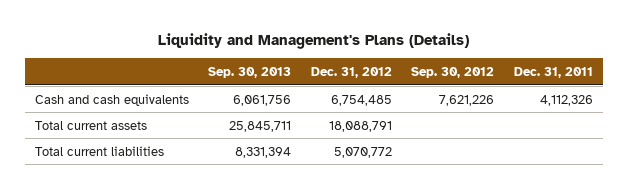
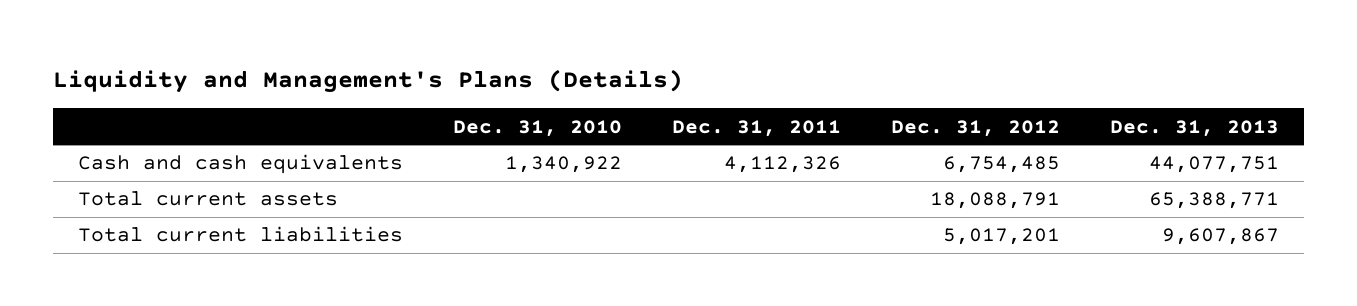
[208,66,292,78] Sep. 30, 2013 -> none
[411,66,495,78] Sep. 30, 2012 -> none
none -> [453,119,623,137] Dec. 31, 2010
none -> [1110,119,1280,137] Dec. 31, 2013
[333,146,392,158] 5,070,772 -> [943,228,1061,246] 5,017,201

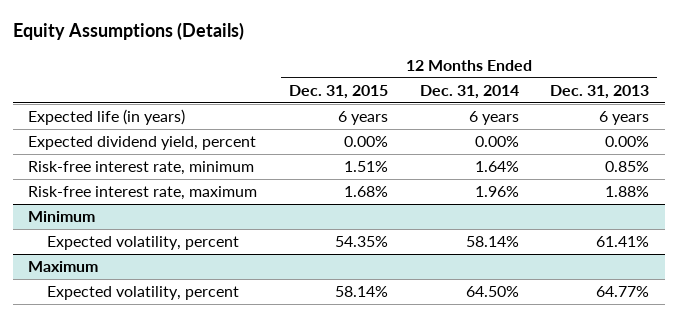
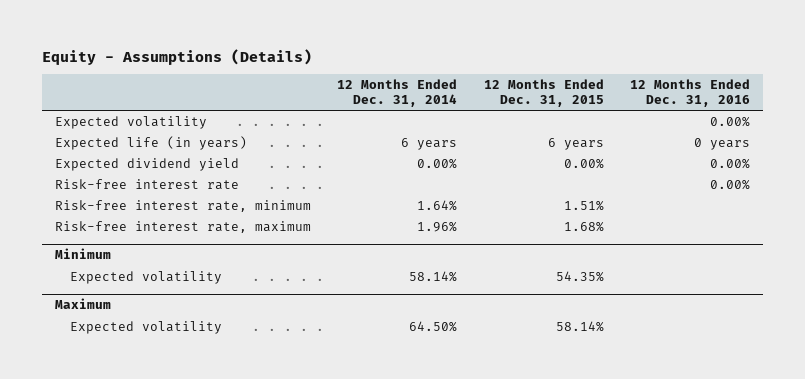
[12,21,244,40] Equity Assumptions (Details) -> [42,48,313,65] Equity - Assumptions (Details)
[550,84,650,99] Dec. 31, 2013 -> none
none -> [629,79,750,107] 12 Months Ended Dec. 31, 2016
none -> [55,116,208,130] Expected volatility
[28,136,257,151] Expected dividend yield, percent -> [55,158,240,172] Expected dividend yield
none -> [55,179,240,191] Risk-free interest rate
[47,236,240,251] Expected volatility, percent -> [69,271,222,285] Expected volatility
[47,286,240,301] Expected volatility, percent -> [69,321,222,335] Expected volatility

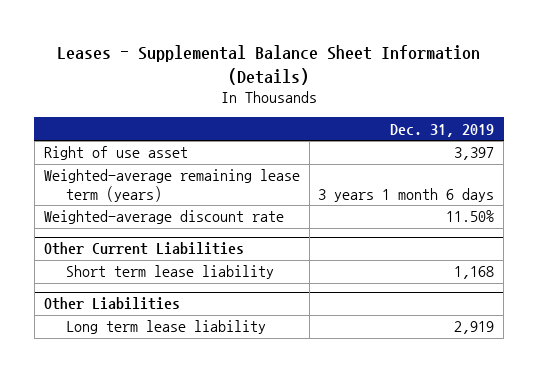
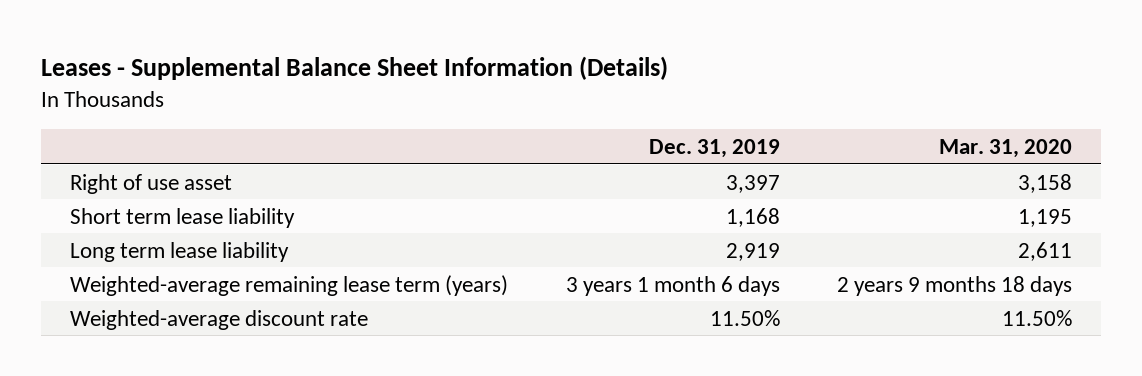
none -> [939,138,1073,158] Mar. 31, 2020
[43,242,244,256] Other Current Liabilities -> none
[43,297,180,311] Other Liabilities -> none
[43,169,300,202] Weighted-average remaining lease term (years) -> [69,274,508,296] Weighted-average remaining lease term (years)
[43,210,284,225] Weighted-average discount rate -> [69,309,368,330] Weighted-average discount rate

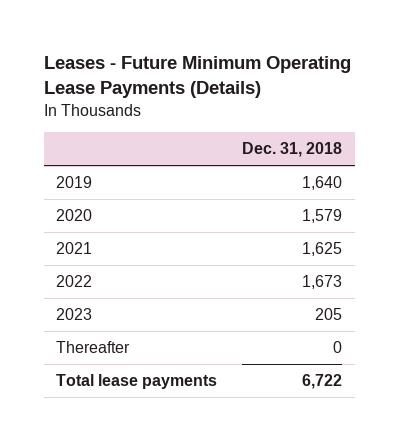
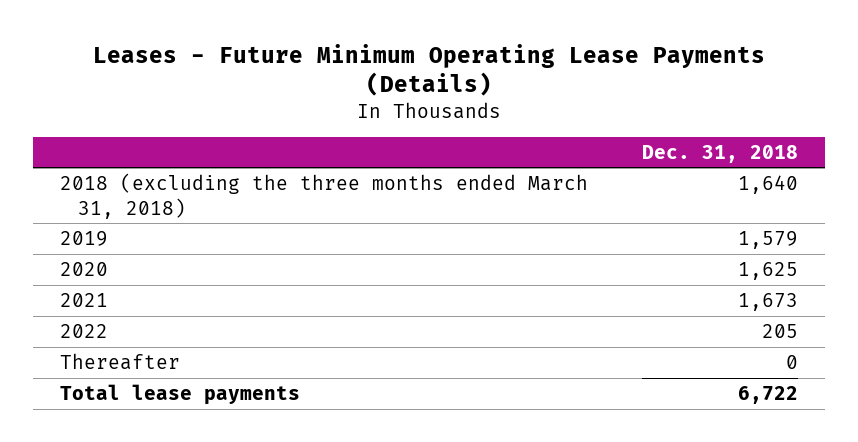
[56,307,93,320] 2023 -> none
none -> [60,172,589,219] 2018 (excluding the three months ended March 31, 2018)
[302,175,343,190] 1,640 -> [737,230,798,249] 1,579
[302,208,343,223] 1,579 -> [737,261,798,280] 1,625
[302,241,343,256] 1,625 -> [737,292,798,311] 1,673
[302,274,343,289] 1,673 -> [761,323,798,338] 205

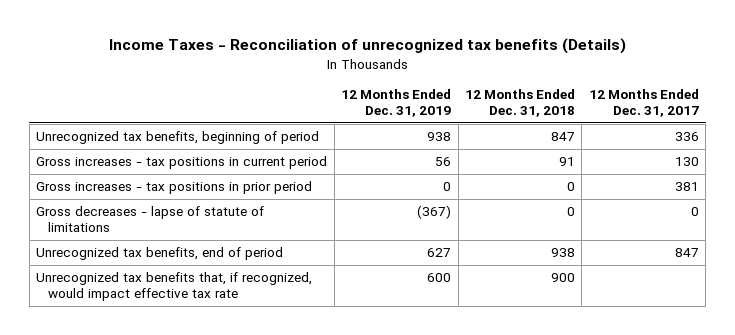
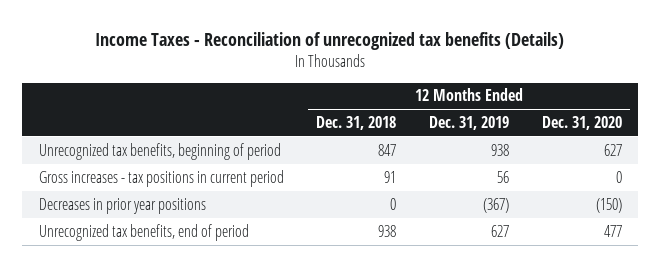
[588,89,699,118] 12 Months Ended Dec. 31, 2017 -> none
none -> [541,116,622,131] Dec. 31, 2020
[36,181,313,195] Gross increases - tax positions in prior period -> none
[36,206,265,232] Gross decreases - lapse of statute of limitations -> [38,197,206,214] Decreases in prior year positions
[36,272,313,301] Unrecognized tax benefits that, if recognized, would impact effective tax rate -> none

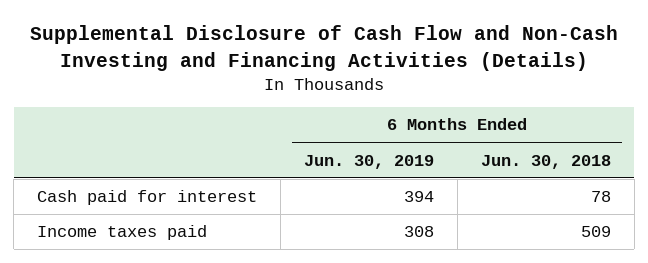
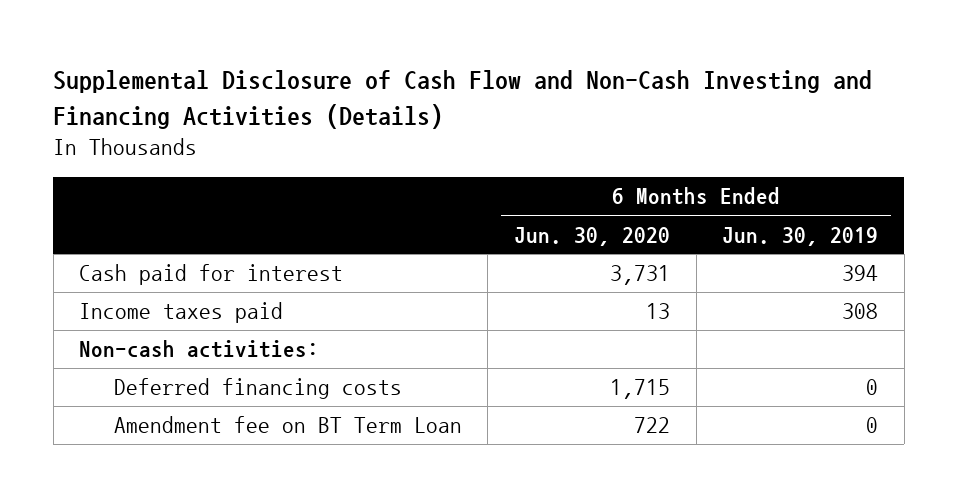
[480,154,611,169] Jun. 30, 2018 -> none
none -> [514,226,671,246] Jun. 30, 2020
none -> [79,340,320,359] Non-cash activities:
none -> [113,378,402,400] Deferred financing costs
none -> [113,416,462,434] Amendment fee on BT Term Loan

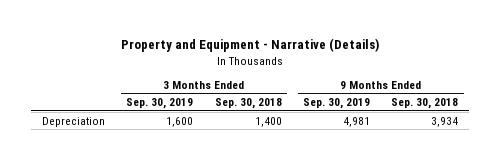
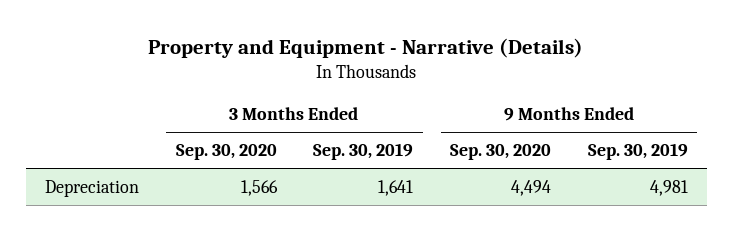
[214,98,282,110] Sep. 30, 2018 -> none
[391,98,459,110] Sep. 30, 2018 -> none
none -> [175,144,277,161] Sep. 30, 2020
none -> [450,144,552,161] Sep. 30, 2020
[166,116,194,127] 1,600 -> [378,180,414,197] 1,641

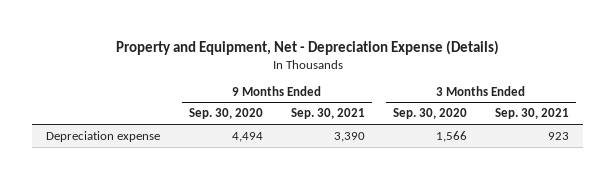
[148,38,584,59] Property and Equipment - Narrative (Details) -> [115,39,499,55] Property and Equipment, Net - Depreciation Expense (Details)
[313,143,414,161] Sep. 30, 2019 -> none
[588,143,689,161] Sep. 30, 2019 -> none
none -> [290,108,365,120] Sep. 30, 2021
none -> [494,108,569,120] Sep. 30, 2021
[44,180,139,198] Depreciation -> [46,130,161,142] Depreciation expense

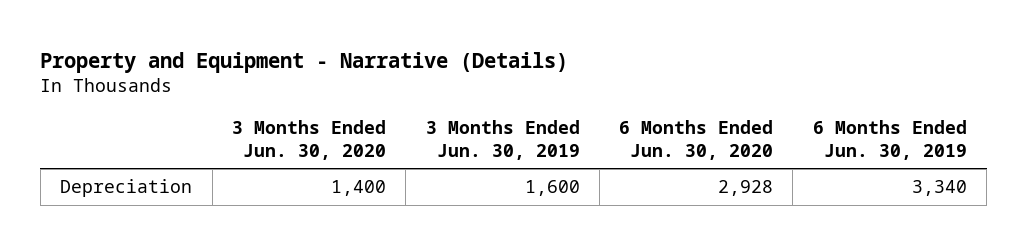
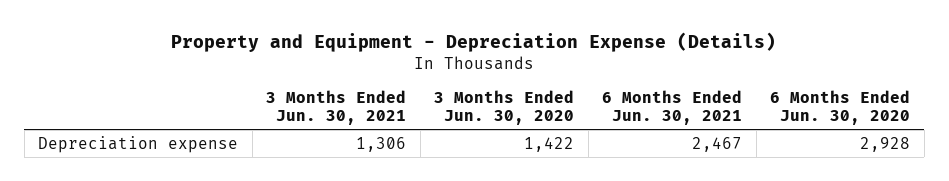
[40,52,569,74] Property and Equipment - Narrative (Details) -> [171,32,777,53] Property and Equipment - Depreciation Expense (Details)
[425,120,580,160] 3 Months Ended Jun. 30, 2019 -> none
[812,120,967,160] 6 Months Ended Jun. 30, 2019 -> none
none -> [266,90,407,126] 3 Months Ended Jun. 30, 2021
none -> [602,90,743,126] 6 Months Ended Jun. 30, 2021
[60,179,193,198] Depreciation -> [38,135,239,153] Depreciation expense
[330,180,386,197] 1,400 -> [524,136,575,152] 1,422

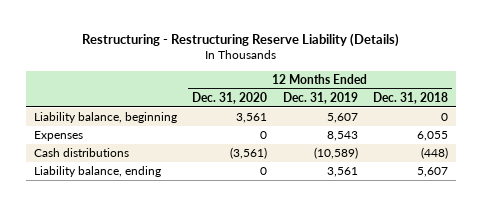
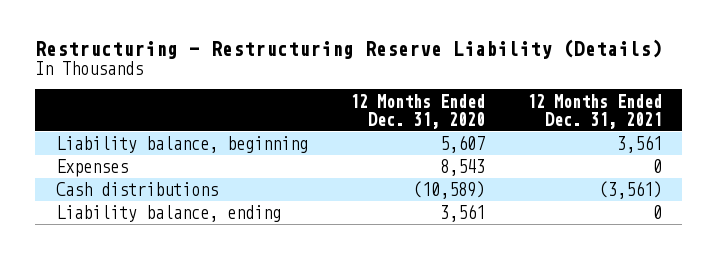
[282,91,358,104] Dec. 31, 2019 -> none
[373,91,449,104] Dec. 31, 2018 -> none
none -> [526,93,662,129] 12 Months Ended Dec. 31, 2021
[236,113,268,124] 3,561 -> [439,135,485,154] 5,607
[260,131,268,140] 0 -> [439,159,485,177] 8,543
[230,147,268,160] (3,561) -> [412,181,485,200] (10,589)
[260,167,268,176] 0 -> [439,204,485,223] 3,561

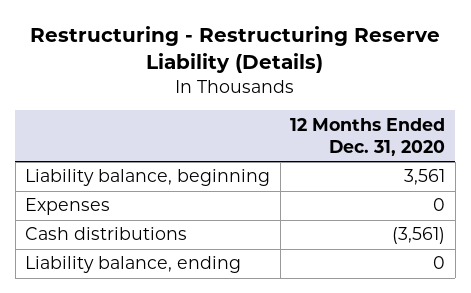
[526,93,662,129] 12 Months Ended Dec. 31, 2021 -> none
[439,135,485,154] 5,607 -> [404,169,446,186] 3,561
[439,159,485,177] 8,543 -> [433,198,446,212] 0
[412,181,485,200] (10,589) -> [392,227,446,245] (3,561)
[439,204,485,223] 3,561 -> [433,256,446,270] 0

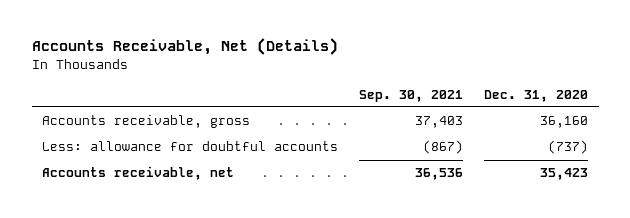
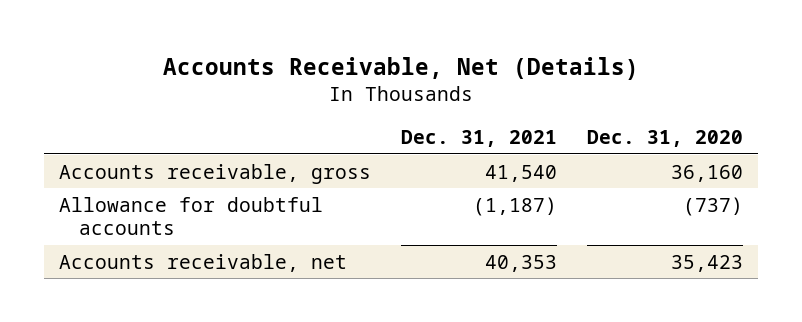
[359,89,464,102] Sep. 30, 2021 -> none
none -> [401,130,558,148] Dec. 31, 2021
[42,141,339,152] Less: allowance for doubtful accounts -> [59,196,324,235] Allowance for doubtful accounts

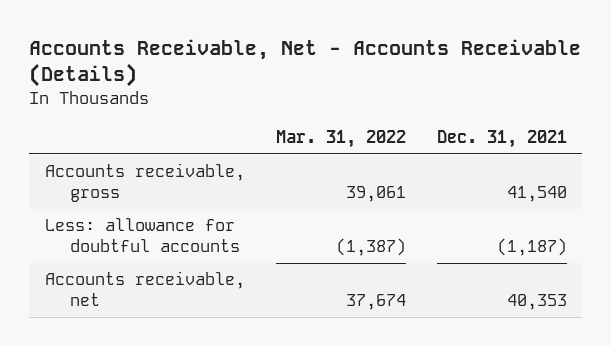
[163,56,640,80] Accounts Receivable, Net (Details) -> [29,39,582,88] Accounts Receivable, Net - Accounts Receivable (Details)
[587,130,744,148] Dec. 31, 2020 -> none
none -> [275,130,406,149] Mar. 31, 2022
[59,196,324,235] Allowance for doubtful accounts -> [44,218,240,253] Less: allowance for doubtful accounts

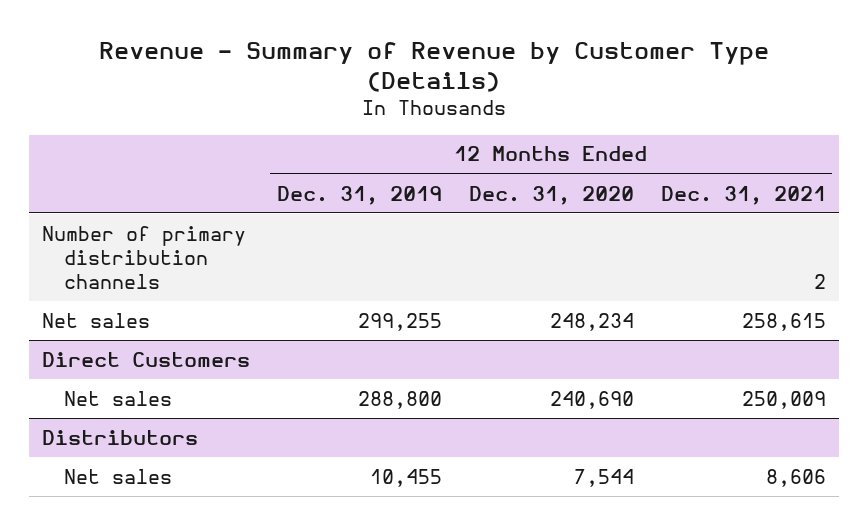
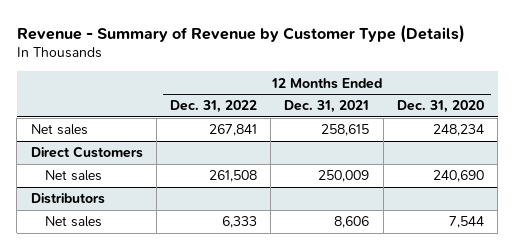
[277,185,443,205] Dec. 31, 2019 -> none
none -> [169,100,257,114] Dec. 31, 2022
[42,225,247,289] Number of primary distribution channels -> none

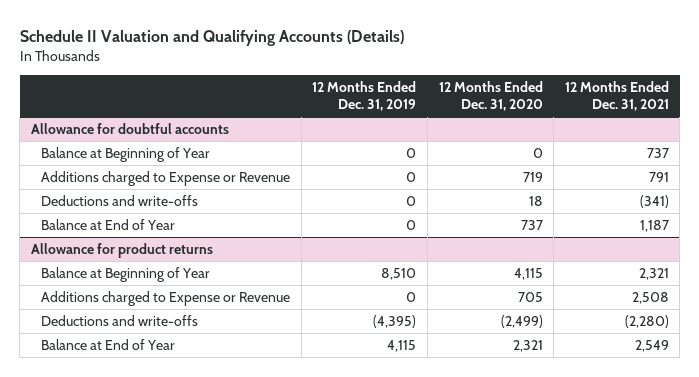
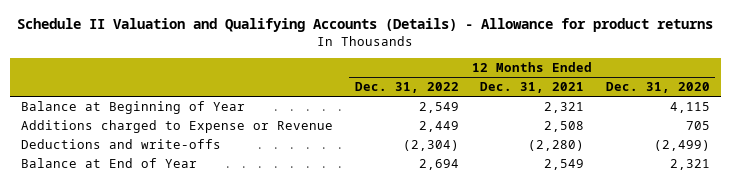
[19,29,404,46] Schedule II Valuation and Qualifying Accounts (Details) -> [17,18,714,33] Schedule II Valuation and Qualifying Accounts (Details) - Allowance for product returns
[312,80,417,112] 12 Months Ended Dec. 31, 2019 -> none
none -> [354,82,459,94] Dec. 31, 2022
[30,123,229,135] Allowance for doubtful accounts -> none
[41,147,211,163] Balance at Beginning of Year -> none
[41,171,291,187] Additions charged to Expense or Revenue -> none
[41,195,199,207] Deductions and write-offs -> none
[41,219,176,231] Balance at End of Year -> none
[30,243,213,259] Allowance for product returns -> none

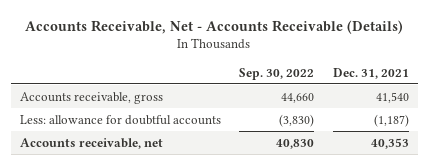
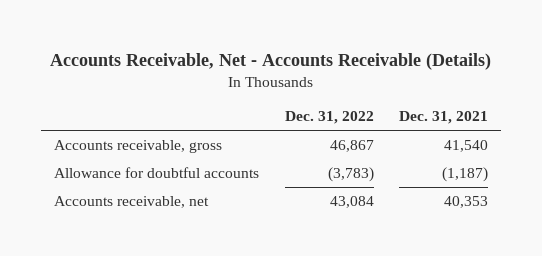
[239,67,315,80] Sep. 30, 2022 -> none
none -> [284,111,374,125] Dec. 31, 2022
[20,114,222,125] Less: allowance for doubtful accounts -> [54,166,260,178] Allowance for doubtful accounts

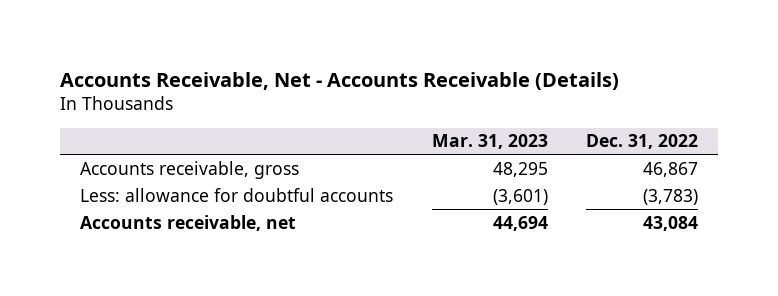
[399,111,489,125] Dec. 31, 2021 -> none
none -> [431,134,548,150] Mar. 31, 2023
[54,166,260,178] Allowance for doubtful accounts -> [79,187,393,202] Less: allowance for doubtful accounts

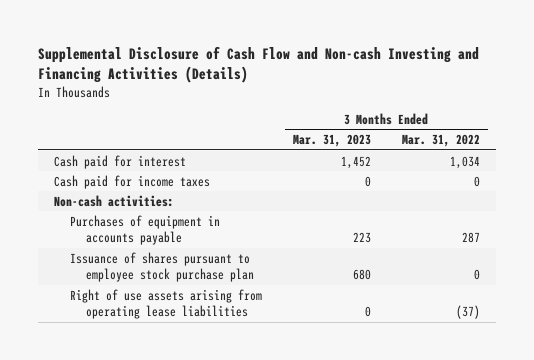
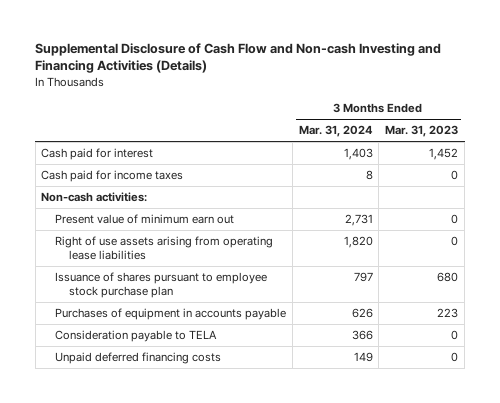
[402,134,481,148] Mar. 31, 2022 -> none
none -> [298,125,373,138] Mar. 31, 2024
none -> [55,214,235,225] Present value of minimum earn out
[69,251,254,283] Issuance of shares pursuant to employee stock purchase plan -> [55,272,268,299] Issuance of shares pursuant to employee stock purchase plan
[69,214,220,246] Purchases of equipment in accounts payable -> [55,308,287,321] Purchases of equipment in accounts payable
none -> [55,330,218,343] Consideration payable to TELA
none -> [55,352,222,365] Unpaid deferred financing costs

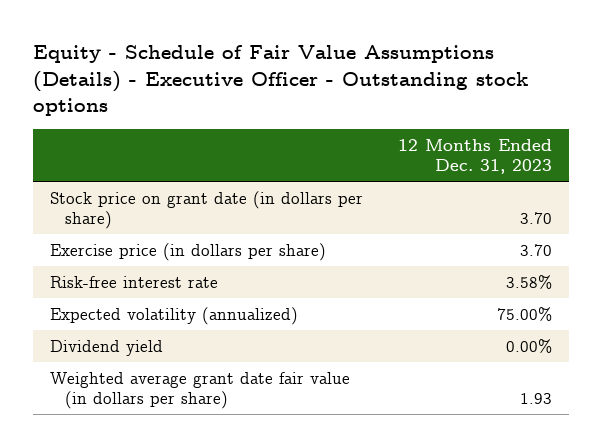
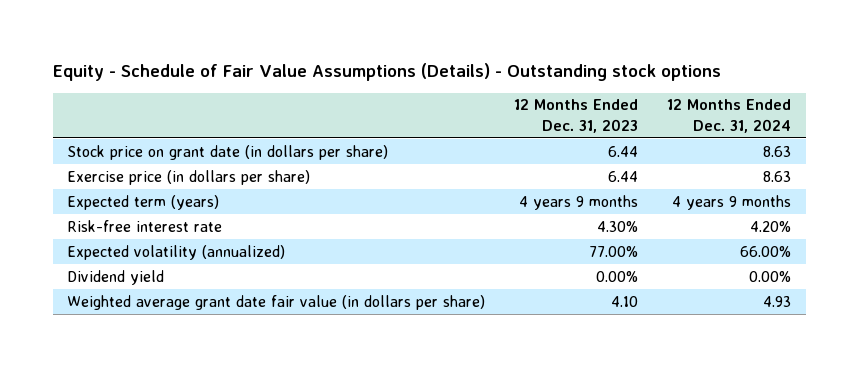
[33,45,529,116] Equity - Schedule of Fair Value Assumptions (Details) - Executive Officer - Outstanding stock options -> [52,63,721,82] Equity - Schedule of Fair Value Assumptions (Details) - Outstanding stock options
none -> [667,99,792,133] 12 Months Ended Dec. 31, 2024
[519,212,552,225] 3.70 -> [608,145,639,157] 6.44
[519,243,552,256] 3.70 -> [608,170,639,182] 6.44
none -> [67,194,220,210] Expected term (years)
[505,274,552,289] 3.58% -> [597,220,639,232] 4.30%
[496,306,552,321] 75.00% -> [589,245,639,257] 77.00%
[519,393,552,405] 1.93 -> [611,295,639,307] 4.10

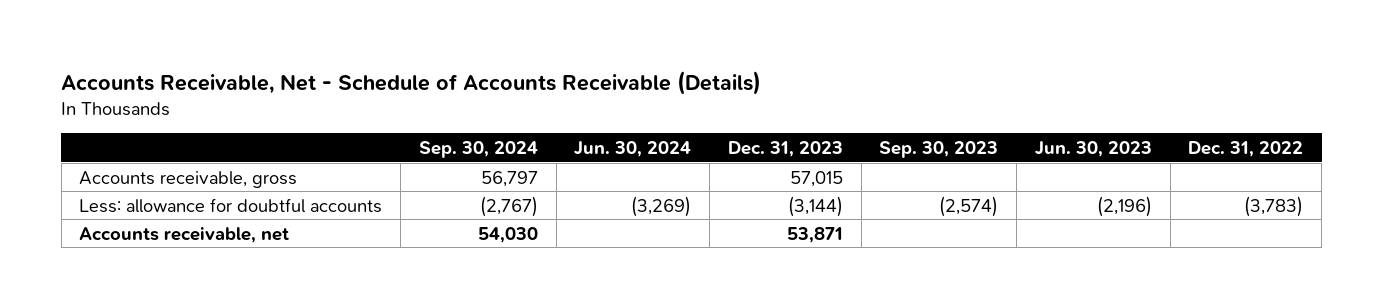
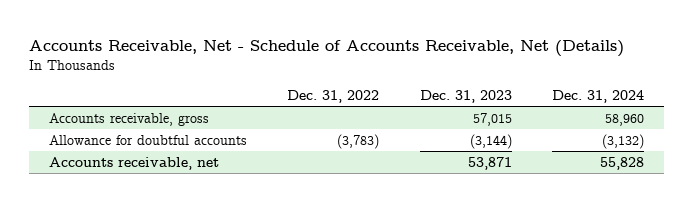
[61,70,762,95] Accounts Receivable, Net - Schedule of Accounts Receivable (Details) -> [29,39,625,57] Accounts Receivable, Net - Schedule of Accounts Receivable, Net (Details)
[418,140,538,158] Sep. 30, 2024 -> none
[574,140,692,157] Jun. 30, 2024 -> none
[879,140,999,158] Sep. 30, 2023 -> none
[1034,140,1152,157] Jun. 30, 2023 -> none
none -> [551,89,644,103] Dec. 31, 2024
[79,197,383,213] Less: allowance for doubtful accounts -> [49,134,248,145] Allowance for doubtful accounts

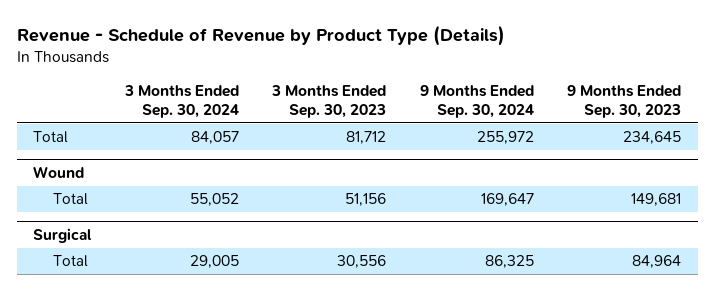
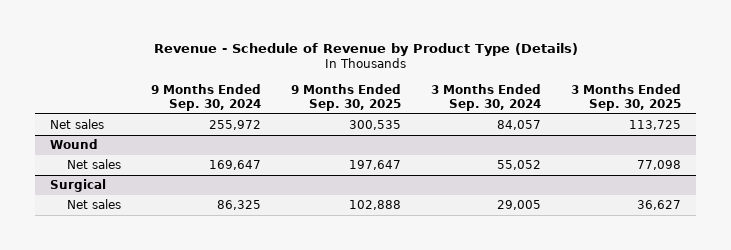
[271,84,387,118] 3 Months Ended Sep. 30, 2023 -> none
[566,84,681,118] 9 Months Ended Sep. 30, 2023 -> none
none -> [291,83,402,112] 9 Months Ended Sep. 30, 2025
none -> [571,83,682,112] 3 Months Ended Sep. 30, 2025
[33,131,69,144] Total -> [50,119,105,130] Net sales
[53,193,89,206] Total -> [67,159,122,170] Net sales
[53,255,89,268] Total -> [67,199,122,210] Net sales

